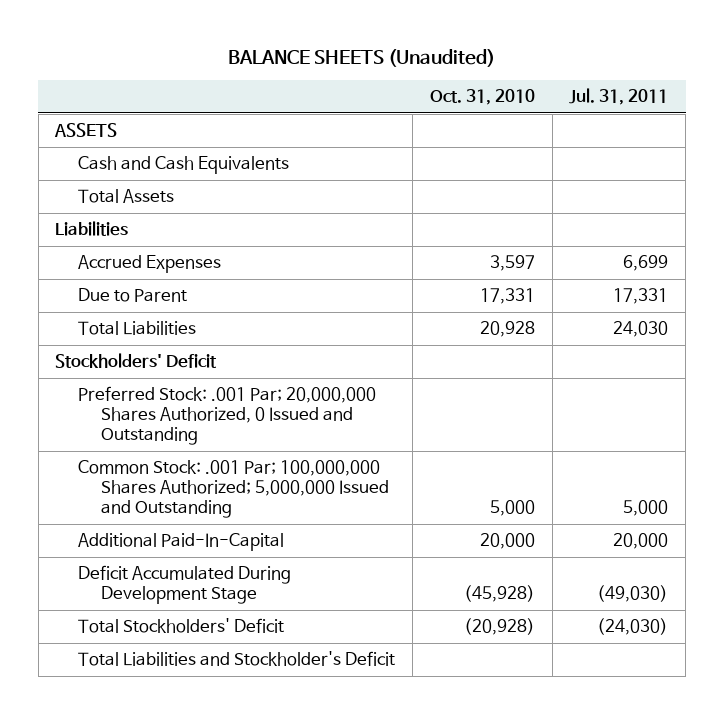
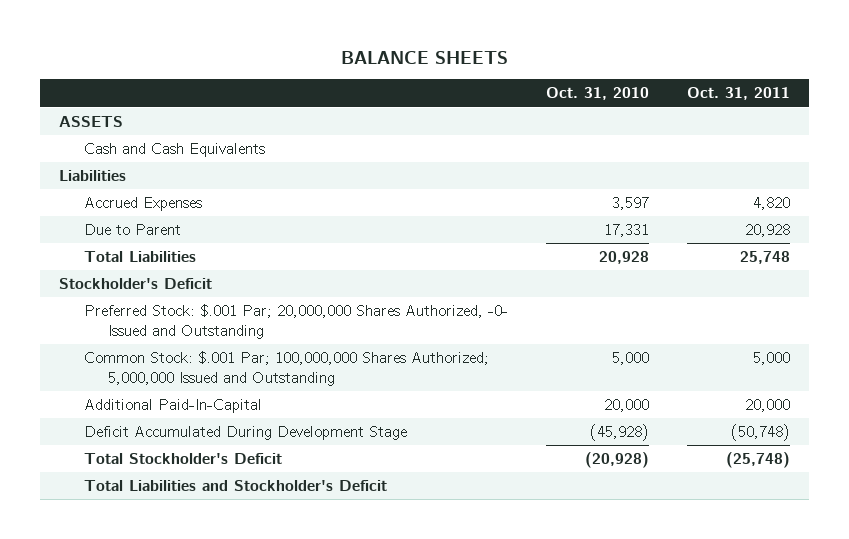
[227,48,495,67] BALANCE SHEETS (Unaudited) -> [340,51,508,65] BALANCE SHEETS
[569,88,669,106] Jul. 31, 2011 -> none
none -> [686,87,790,101] Oct. 31, 2011
[78,189,175,204] Total Assets -> none
[55,353,218,369] Stockholders' Deficit -> [59,277,213,289] Stockholder's Deficit
[78,386,377,446] Preferred Stock: .001 Par; 20,000,000 Shares Authorized, 0 Issued and Outstanding -> [83,303,508,339] Preferred Stock: $.001 Par; 20,000,000 Shares Authorized, -0- Issued and Outstanding
[78,460,390,519] Common Stock: .001 Par; 100,000,000 Shares Authorized; 5,000,000 Issued and Outstanding -> [83,350,489,386] Common Stock: $.001 Par; 100,000,000 Shares Authorized; 5,000,000 Issued and Outstanding
[78,618,285,634] Total Stockholders' Deficit -> [83,452,282,464] Total Stockholder's Deficit

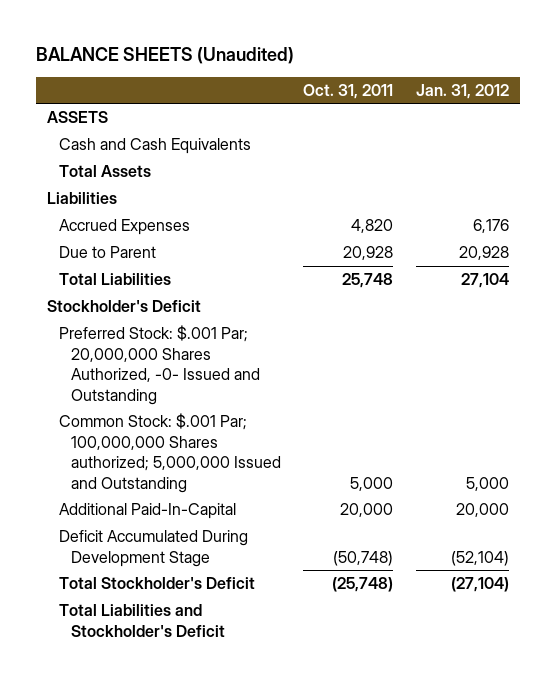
[340,51,508,65] BALANCE SHEETS -> [36,46,295,64] BALANCE SHEETS (Unaudited)
[545,87,649,101] Oct. 31, 2010 -> none
none -> [415,83,509,99] Jan. 31, 2012
none -> [59,165,152,178] Total Assets
[83,350,489,386] Common Stock: $.001 Par; 100,000,000 Shares Authorized; 5,000,000 Issued and Outstanding -> [59,413,282,493] Common Stock: $.001 Par; 100,000,000 Shares authorized; 5,000,000 Issued and Outstanding

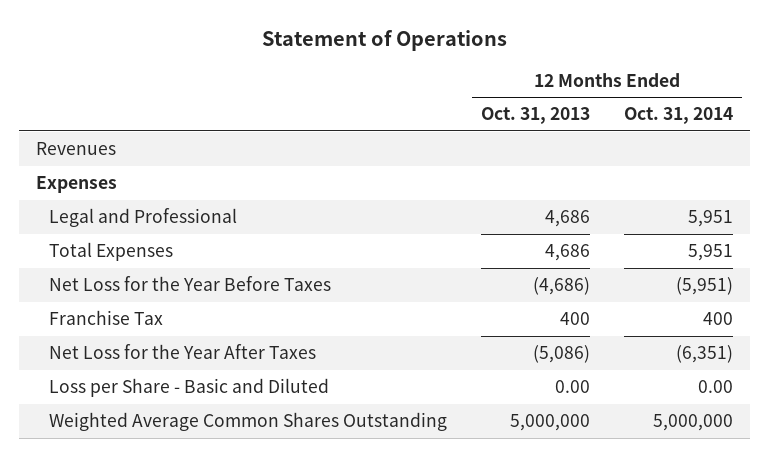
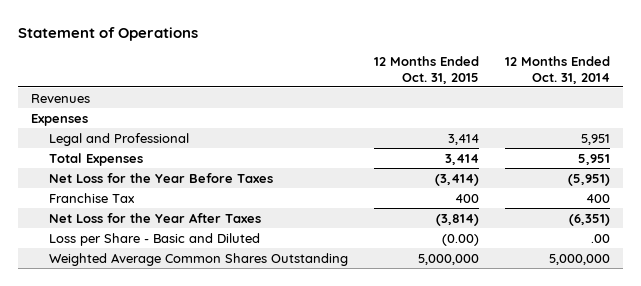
[481,107,591,125] Oct. 31, 2013 -> none
none -> [373,56,479,84] 12 Months Ended Oct. 31, 2015
[698,380,734,394] 0.00 -> [591,233,611,243] .00

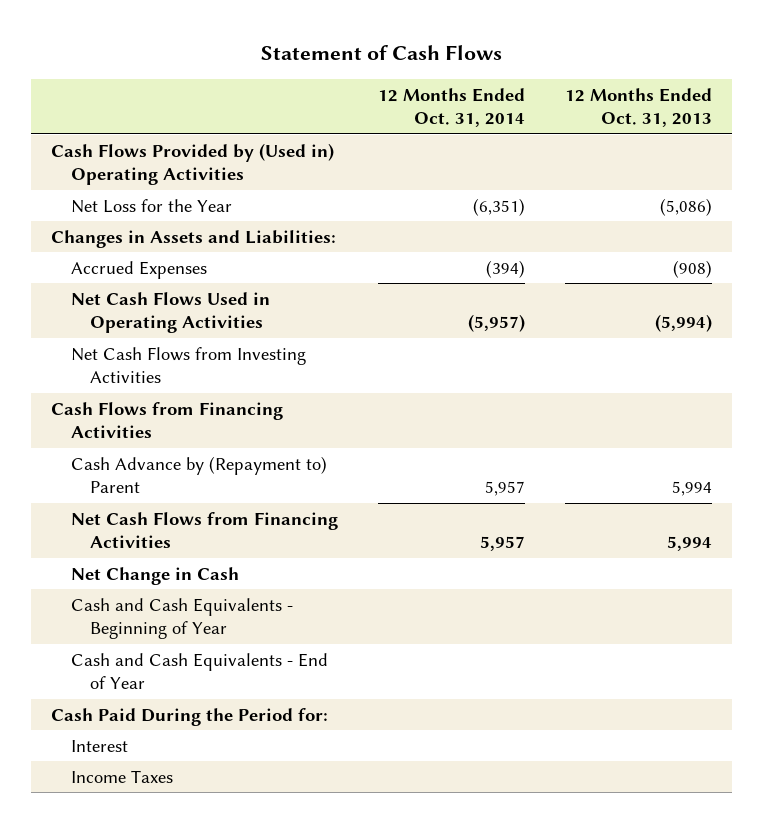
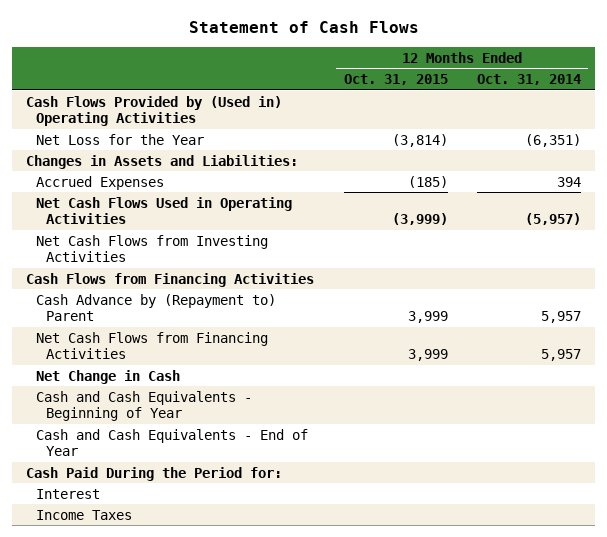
[565,87,713,128] 12 Months Ended Oct. 31, 2013 -> none
none -> [343,74,448,86] Oct. 31, 2015
[485,259,525,278] (394) -> [556,176,581,187] 394

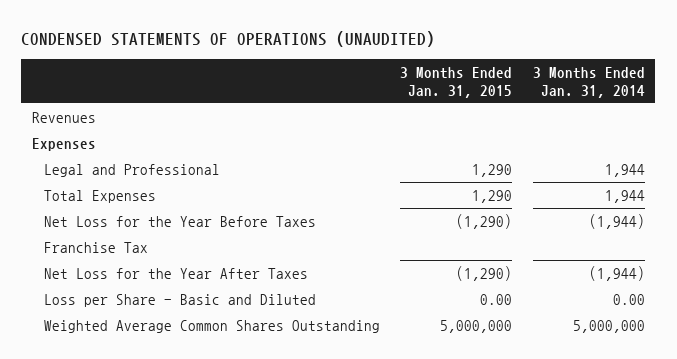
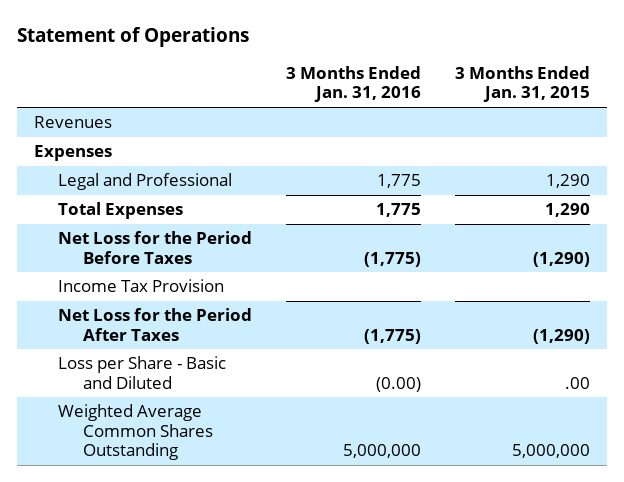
[21,31,436,48] CONDENSED STATEMENTS OF OPERATIONS (UNAUDITED) -> [16,27,249,48] Statement of Operations
[532,66,645,98] 3 Months Ended Jan. 31, 2014 -> none
none -> [286,65,422,103] 3 Months Ended Jan. 31, 2016
[43,215,316,227] Net Loss for the Year Before Taxes -> [58,231,253,264] Net Loss for the Period Before Taxes
[43,241,148,253] Franchise Tax -> [58,279,225,293] Income Tax Provision
[43,267,308,279] Net Loss for the Year After Taxes -> [58,308,253,341] Net Loss for the Period After Taxes
[480,293,513,305] 0.00 -> [564,376,590,389] .00

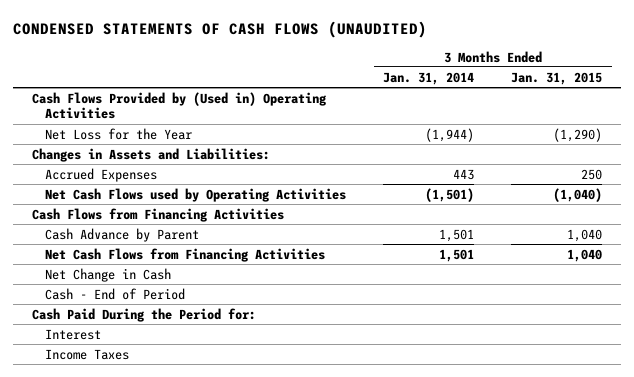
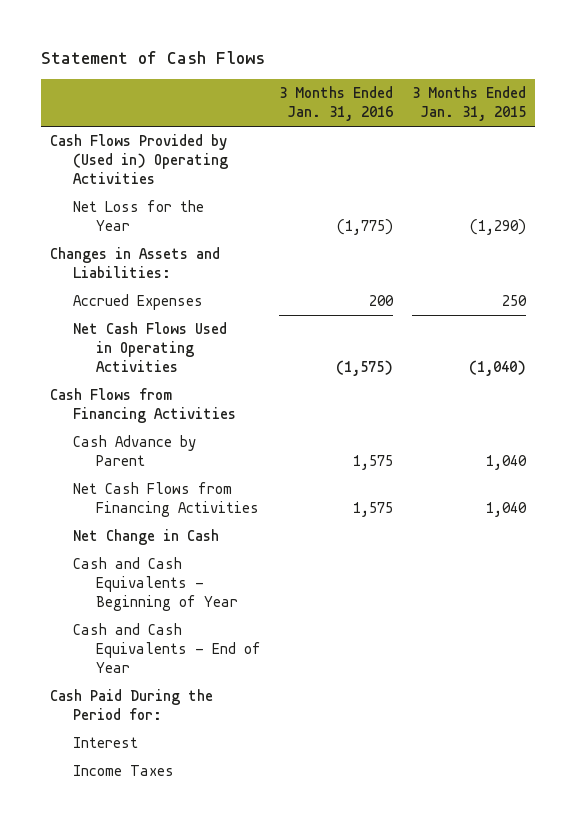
[13,20,428,38] CONDENSED STATEMENTS OF CASH FLOWS (UNAUDITED) -> [40,51,265,65] Statement of Cash Flows
[383,71,475,85] Jan. 31, 2014 -> none
none -> [279,86,394,122] 3 Months Ended Jan. 31, 2016
[45,187,347,202] Net Cash Flows used by Operating Activities -> [72,322,227,373] Net Cash Flows Used in Operating Activities
[45,287,186,300] Cash - End of Period -> [72,557,238,612] Cash and Cash Equivalents - Beginning of Year
none -> [72,623,261,674] Cash and Cash Equivalents - End of Year

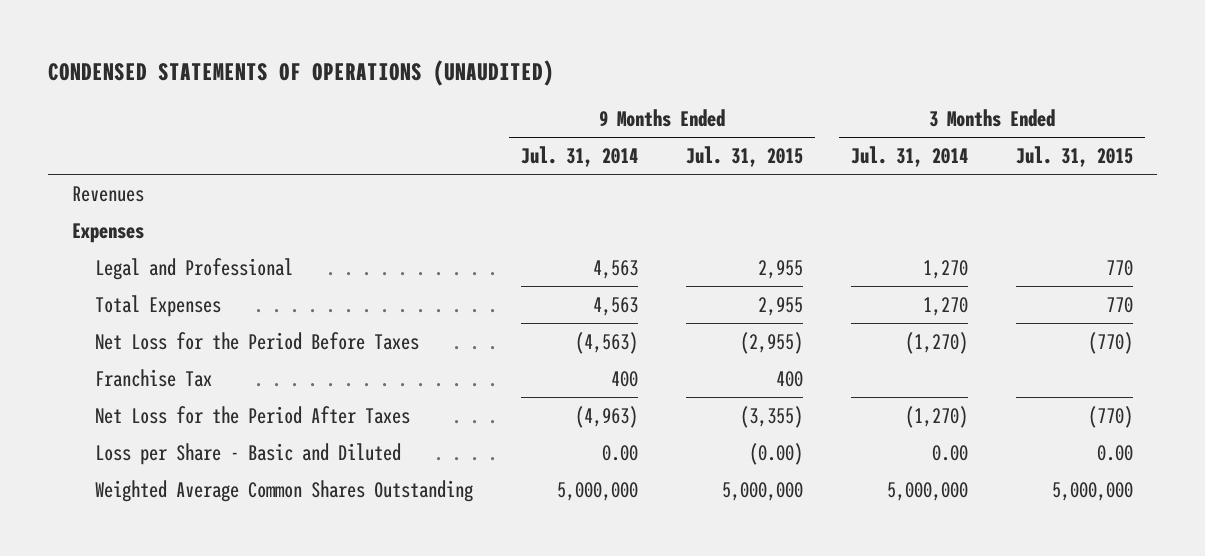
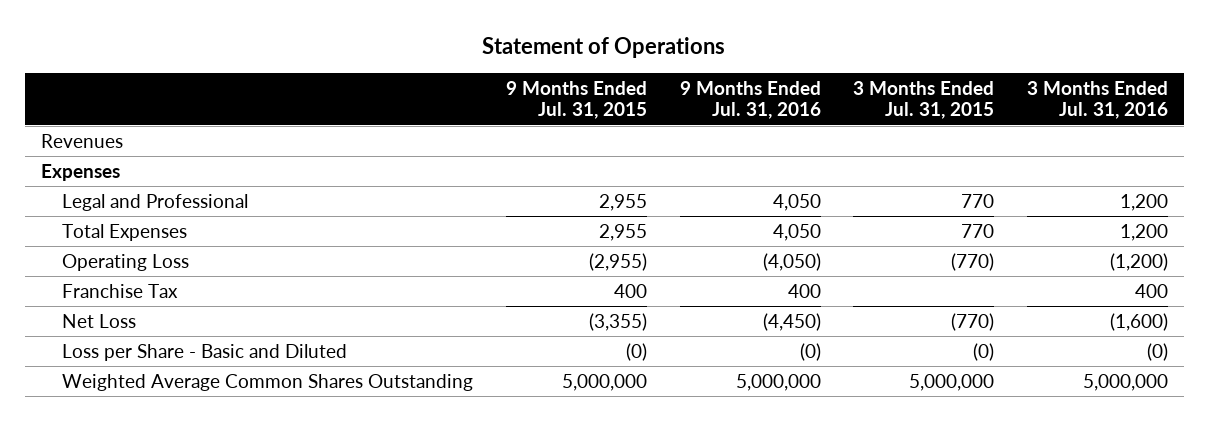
[47,60,554,87] CONDENSED STATEMENTS OF OPERATIONS (UNAUDITED) -> [482,36,726,58] Statement of Operations
[521,146,639,168] Jul. 31, 2014 -> none
[851,146,969,168] Jul. 31, 2014 -> none
none -> [679,80,821,120] 9 Months Ended Jul. 31, 2016
none -> [1026,80,1168,120] 3 Months Ended Jul. 31, 2016
[95,331,420,350] Net Loss for the Period Before Taxes -> [62,253,190,271] Operating Loss
[95,405,411,424] Net Loss for the Period After Taxes -> [62,313,137,328] Net Loss
[749,442,804,465] (0.00) -> [626,342,648,361] (0)
[1097,444,1134,461] 0.00 -> [973,342,995,361] (0)

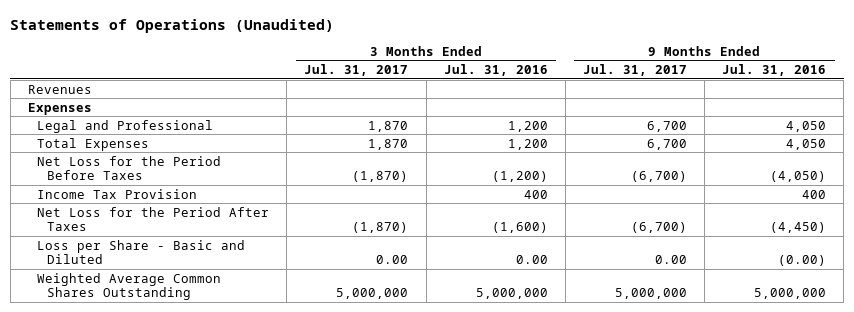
[482,36,726,58] Statement of Operations -> [10,18,335,33] Statements of Operations (Unaudited)
[506,80,648,120] 9 Months Ended Jul. 31, 2015 -> none
[853,80,995,120] 3 Months Ended Jul. 31, 2015 -> none
none -> [304,64,409,77] Jul. 31, 2017
none -> [582,64,687,77] Jul. 31, 2017
[62,283,179,298] Franchise Tax -> none
[62,253,190,271] Operating Loss -> [37,155,222,181] Net Loss for the Period Before Taxes
none -> [37,188,198,199] Income Tax Provision
[62,313,137,328] Net Loss -> [37,206,270,232] Net Loss for the Period After Taxes
[799,342,821,361] (0) -> [777,255,826,267] (0.00)
[1146,342,1168,361] (0) -> [515,255,548,265] 0.00

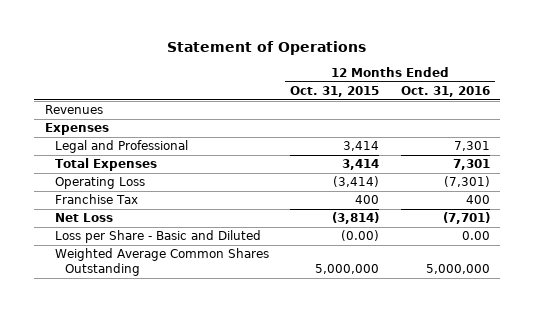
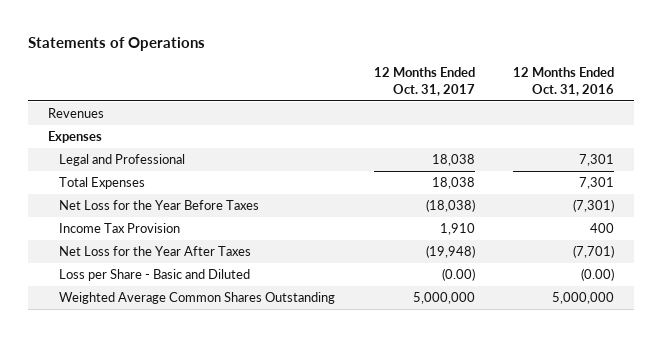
[167,41,367,56] Statement of Operations -> [28,37,206,52] Statements of Operations
[290,86,380,98] Oct. 31, 2015 -> none
none -> [373,67,475,96] 12 Months Ended Oct. 31, 2017
[55,194,139,205] Franchise Tax -> none
[55,177,146,190] Operating Loss -> [58,200,259,211] Net Loss for the Year Before Taxes
none -> [58,223,180,234] Income Tax Provision
[55,213,114,223] Net Loss -> [58,246,251,257] Net Loss for the Year After Taxes
[461,231,490,241] 0.00 -> [581,268,615,282] (0.00)

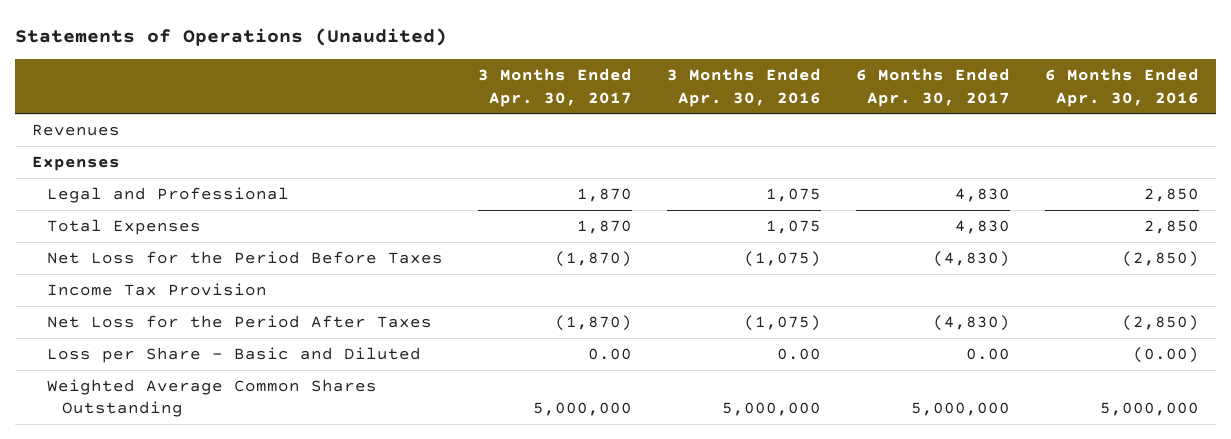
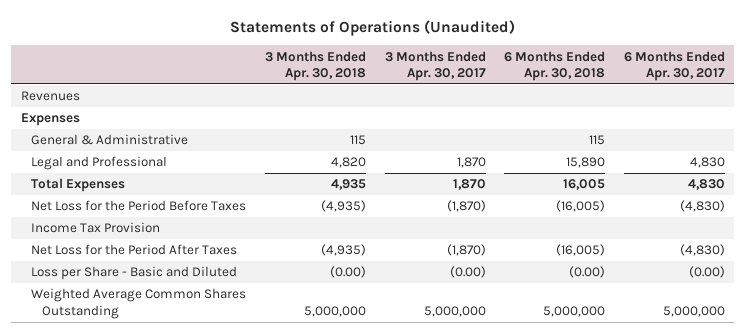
[666,68,821,107] 3 Months Ended Apr. 30, 2016 -> none
[1044,68,1199,107] 6 Months Ended Apr. 30, 2016 -> none
none -> [265,50,367,81] 3 Months Ended Apr. 30, 2018
none -> [504,50,606,81] 6 Months Ended Apr. 30, 2018
none -> [31,134,189,146] General & Administrative
[588,348,633,361] 0.00 -> [449,266,486,279] (0.00)
[965,348,1010,361] 0.00 -> [689,266,726,279] (0.00)

